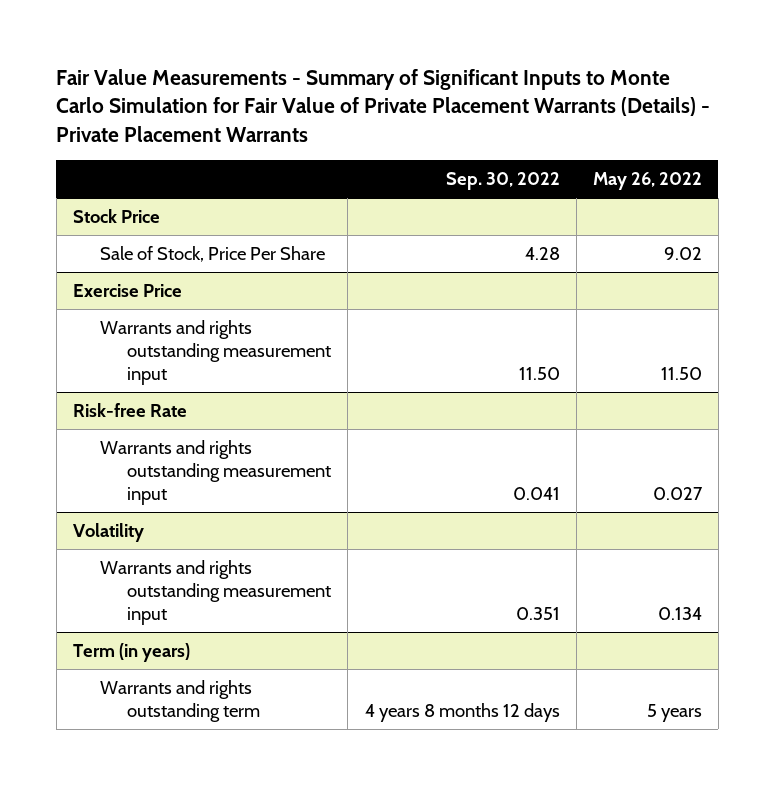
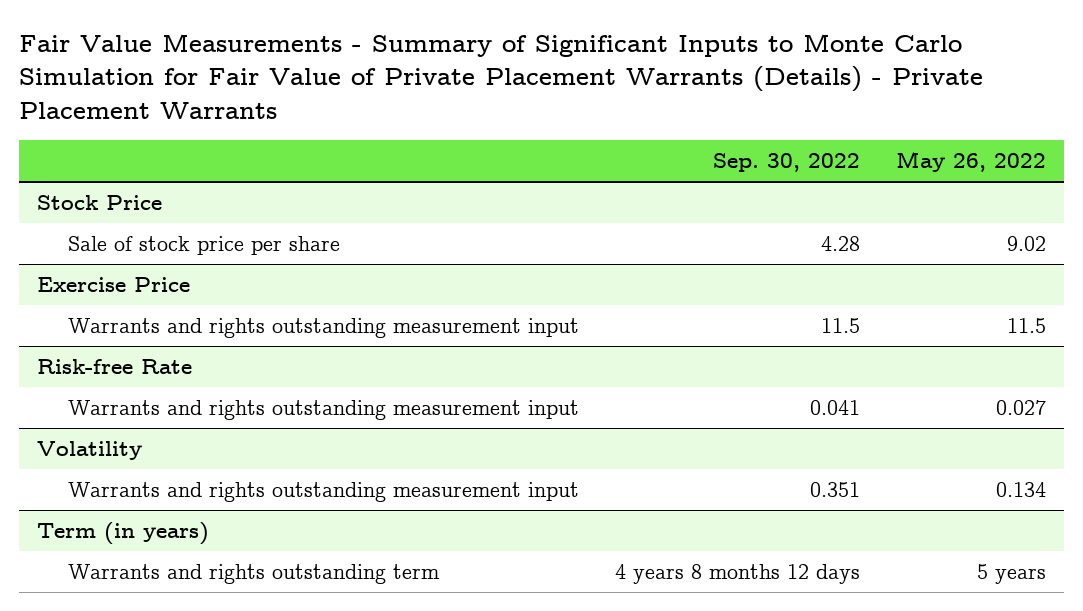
[100,245,326,262] Sale of Stock, Price Per Share -> [67,235,340,255] Sale of stock price per share
[518,367,560,381] 11.50 -> [821,317,861,333] 11.5
[660,367,702,381] 11.50 -> [1007,317,1047,333] 11.5

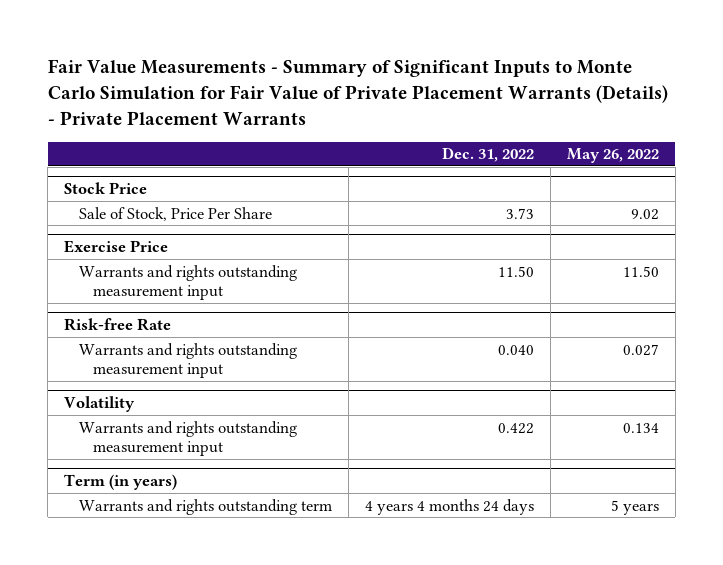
[713,152,861,172] Sep. 30, 2022 -> none
none -> [441,147,534,163] Dec. 31, 2022
[67,235,340,255] Sale of stock price per share -> [78,206,272,221] Sale of Stock, Price Per Share
[1007,317,1047,333] 11.5 -> [622,265,659,277] 11.50

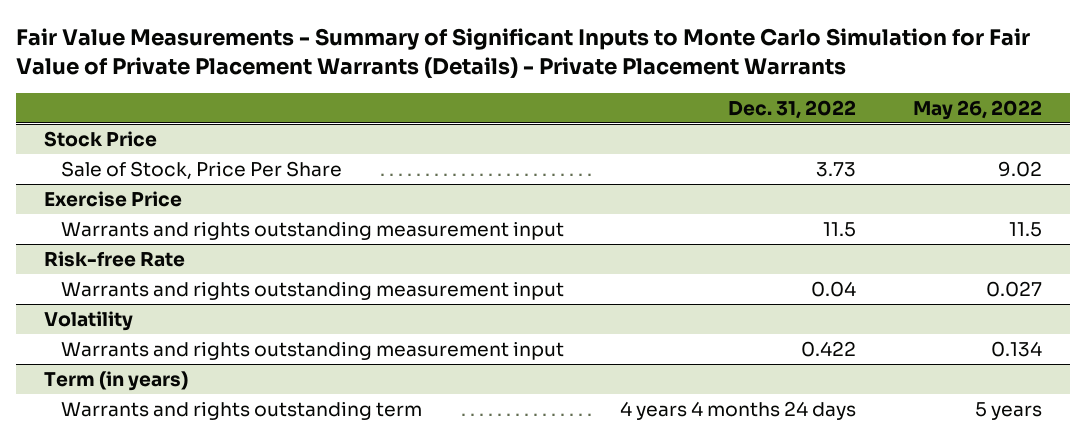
[497,265,534,277] 11.50 -> [823,221,857,237] 11.5
[622,265,659,277] 11.50 -> [1008,221,1042,237] 11.5
[497,344,534,355] 0.040 -> [811,280,857,297] 0.04

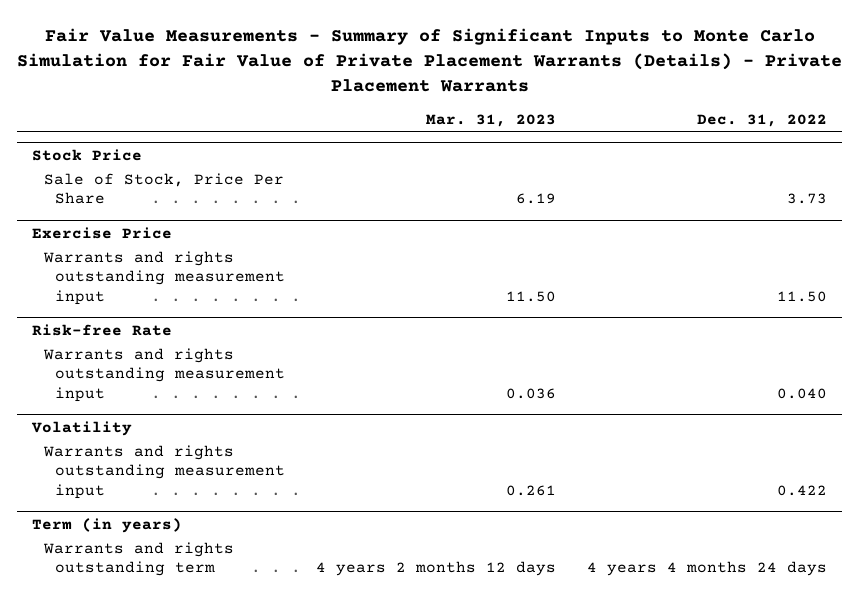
[912,99,1042,120] May 26, 2022 -> none
none -> [426,114,557,128] Mar. 31, 2023
[823,221,857,237] 11.5 -> [776,290,827,302] 11.50
[811,280,857,297] 0.04 -> [776,387,827,399] 0.040

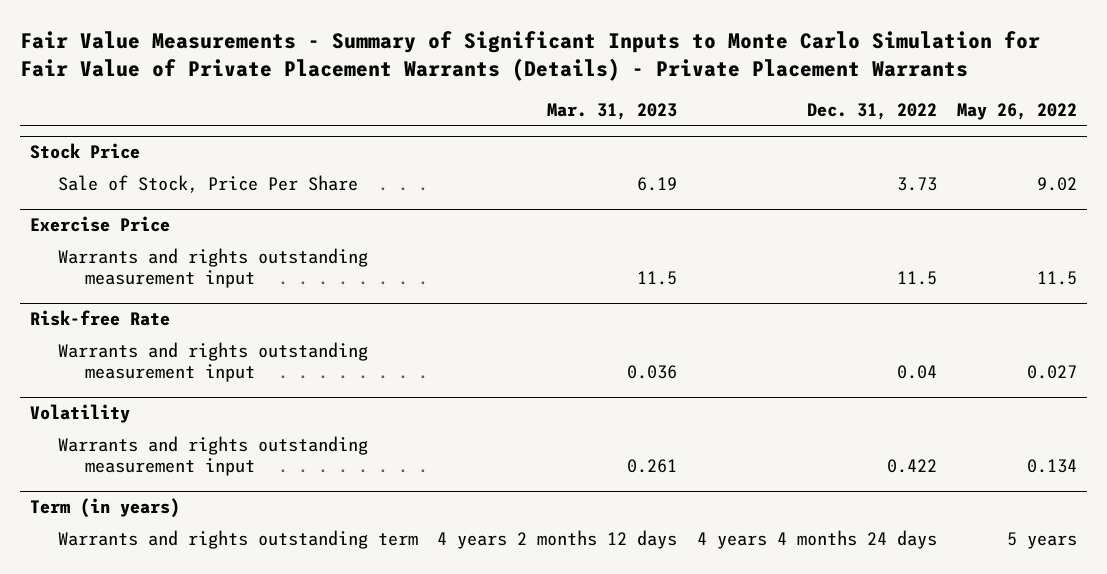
none -> [957,103,1078,121] May 26, 2022
[506,290,557,302] 11.50 -> [637,270,678,285] 11.5
[776,290,827,302] 11.50 -> [897,270,938,285] 11.5
[776,387,827,399] 0.040 -> [897,364,938,379] 0.04

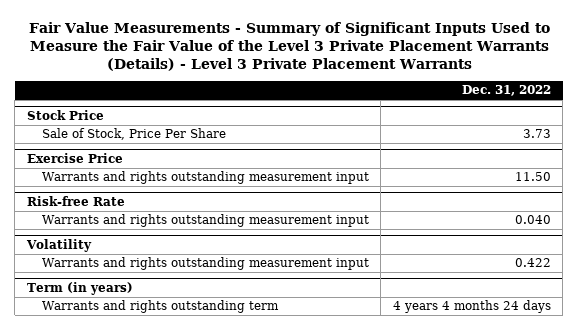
[20,31,1041,82] Fair Value Measurements - Summary of Significant Inputs to Monte Carlo Simulation for Fair Value of Private Placement Warrants (Details) - Private Placement Warrants -> [28,22,550,72] Fair Value Measurements - Summary of Significant Inputs Used to Measure the Fair Value of the Level 3 Private Placement Warrants (Details) - Level 3 Private Placement Warrants
[547,103,678,121] Mar. 31, 2023 -> none
[957,103,1078,121] May 26, 2022 -> none
[897,270,938,285] 11.5 -> [514,172,551,182] 11.50
[897,364,938,379] 0.04 -> [514,215,551,225] 0.040

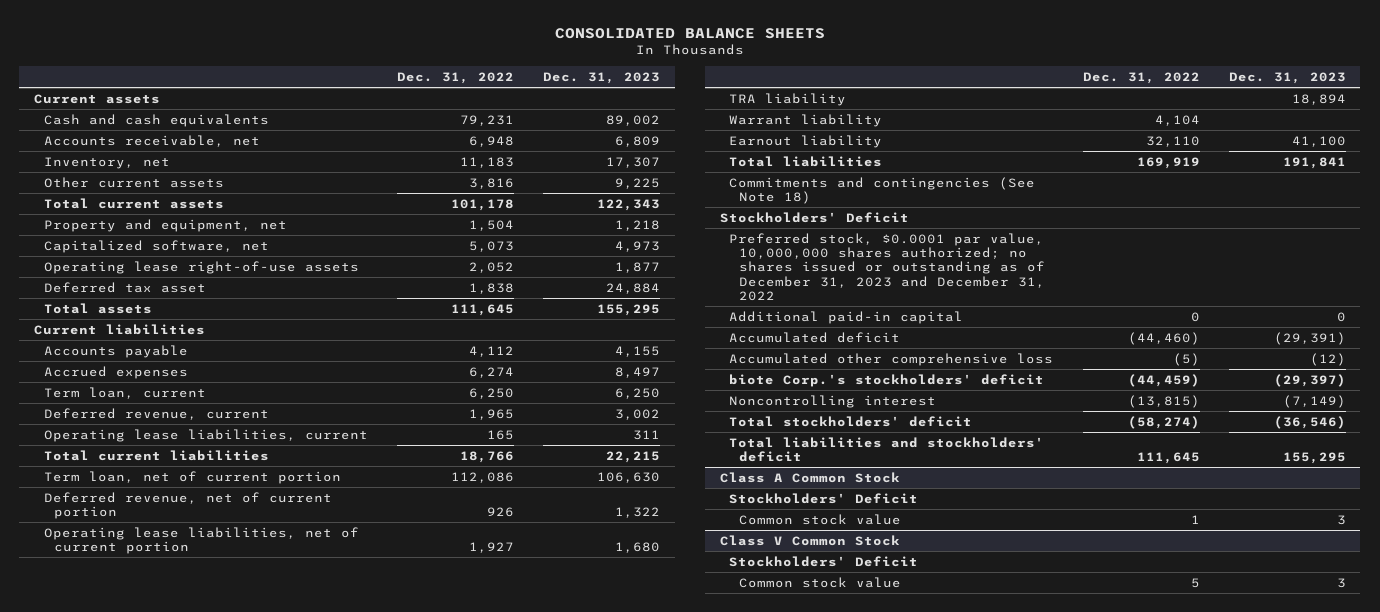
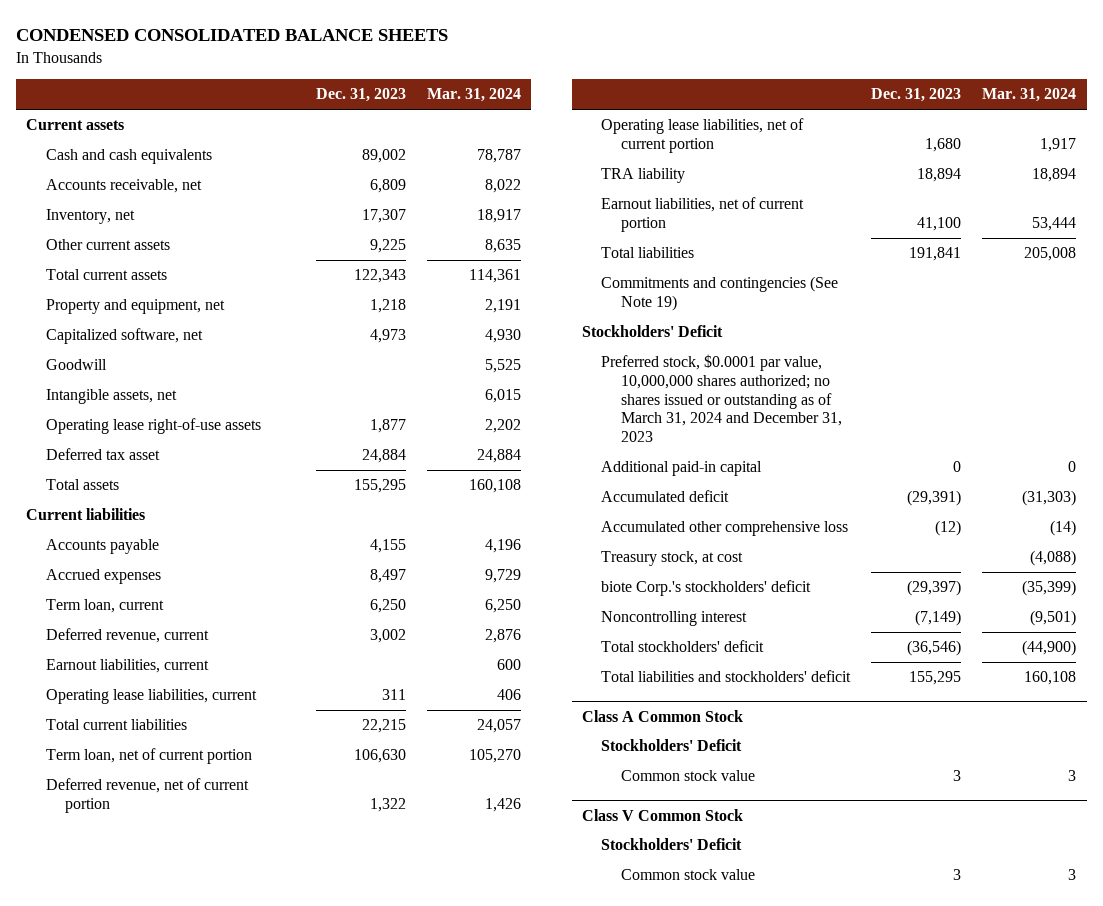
[554,28,825,40] CONSOLIDATED BALANCE SHEETS -> [15,29,448,42] CONDENSED CONSOLIDATED BALANCE SHEETS
[397,71,515,84] Dec. 31, 2022 -> none
none -> [426,88,521,103] Mar. 31, 2024
none -> [45,359,107,371] Goodwill
none -> [45,389,177,405] Intangible assets, net
none -> [45,659,209,674] Earnout liabilities, current
[729,113,883,127] Warrant liability -> none
[729,134,883,148] Earnout liability -> [601,197,805,232] Earnout liabilities, net of current portion
[729,176,1036,204] Commitments and contingencies (See Note 18) -> [601,276,839,311] Commitments and contingencies (See Note 19)
[729,232,1046,302] Preferred stock, $0.0001 par value, 10,000,000 shares authorized; no shares issued or outstanding as of December 31, 2023 and December 31, 2022 -> [601,354,842,443] Preferred stock, $0.0001 par value, 10,000,000 shares authorized; no shares issued or outstanding as of March 31, 2024 and December 31, 2023
none -> [601,551,744,567] Treasury stock, at cost

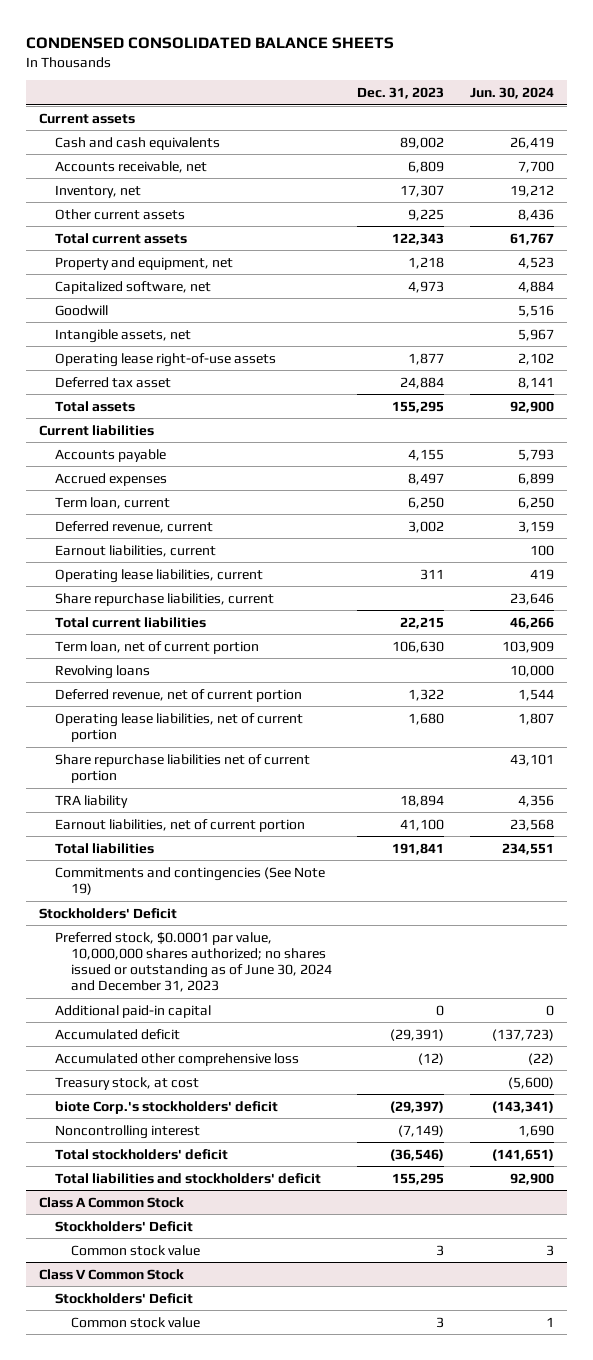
[426,88,521,103] Mar. 31, 2024 -> none
none -> [469,87,554,100] Jun. 30, 2024
none -> [54,592,274,606] Share repurchase liabilities, current
none -> [54,664,150,679] Revolving loans
none -> [54,753,310,783] Share repurchase liabilities net of current portion
[601,354,842,443] Preferred stock, $0.0001 par value, 10,000,000 shares authorized; no shares issued or outstanding as of March 31, 2024 and December 31, 2023 -> [54,931,332,993] Preferred stock, $0.0001 par value, 10,000,000 shares authorized; no shares issued or outstanding as of June 30, 2024 and December 31, 2023

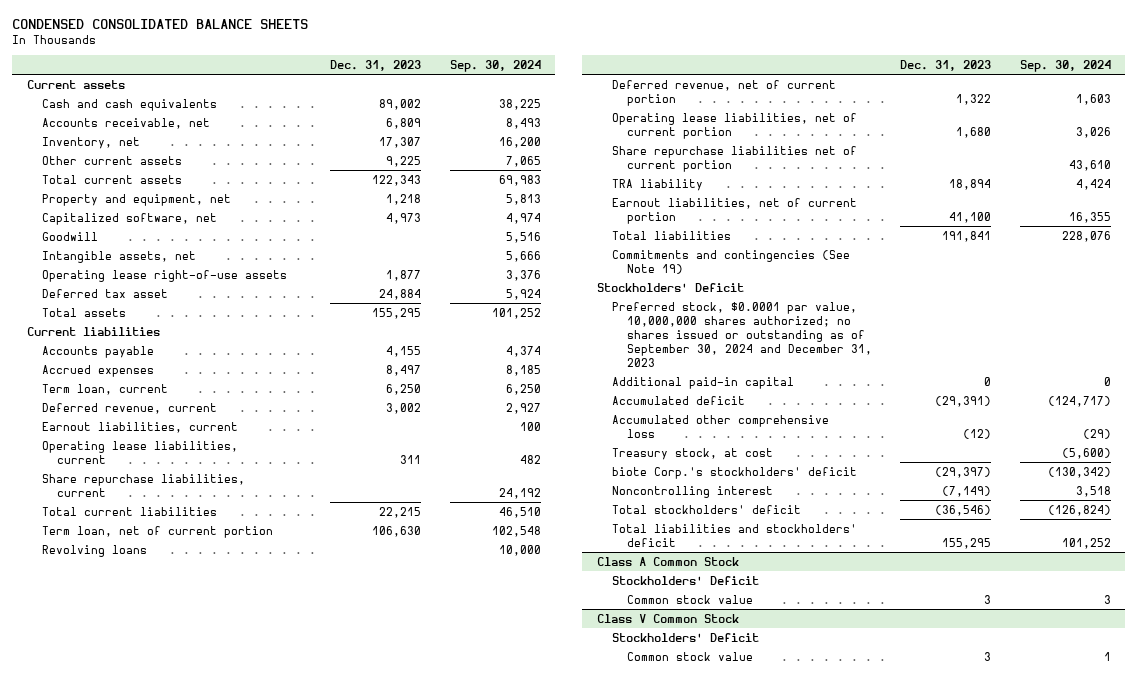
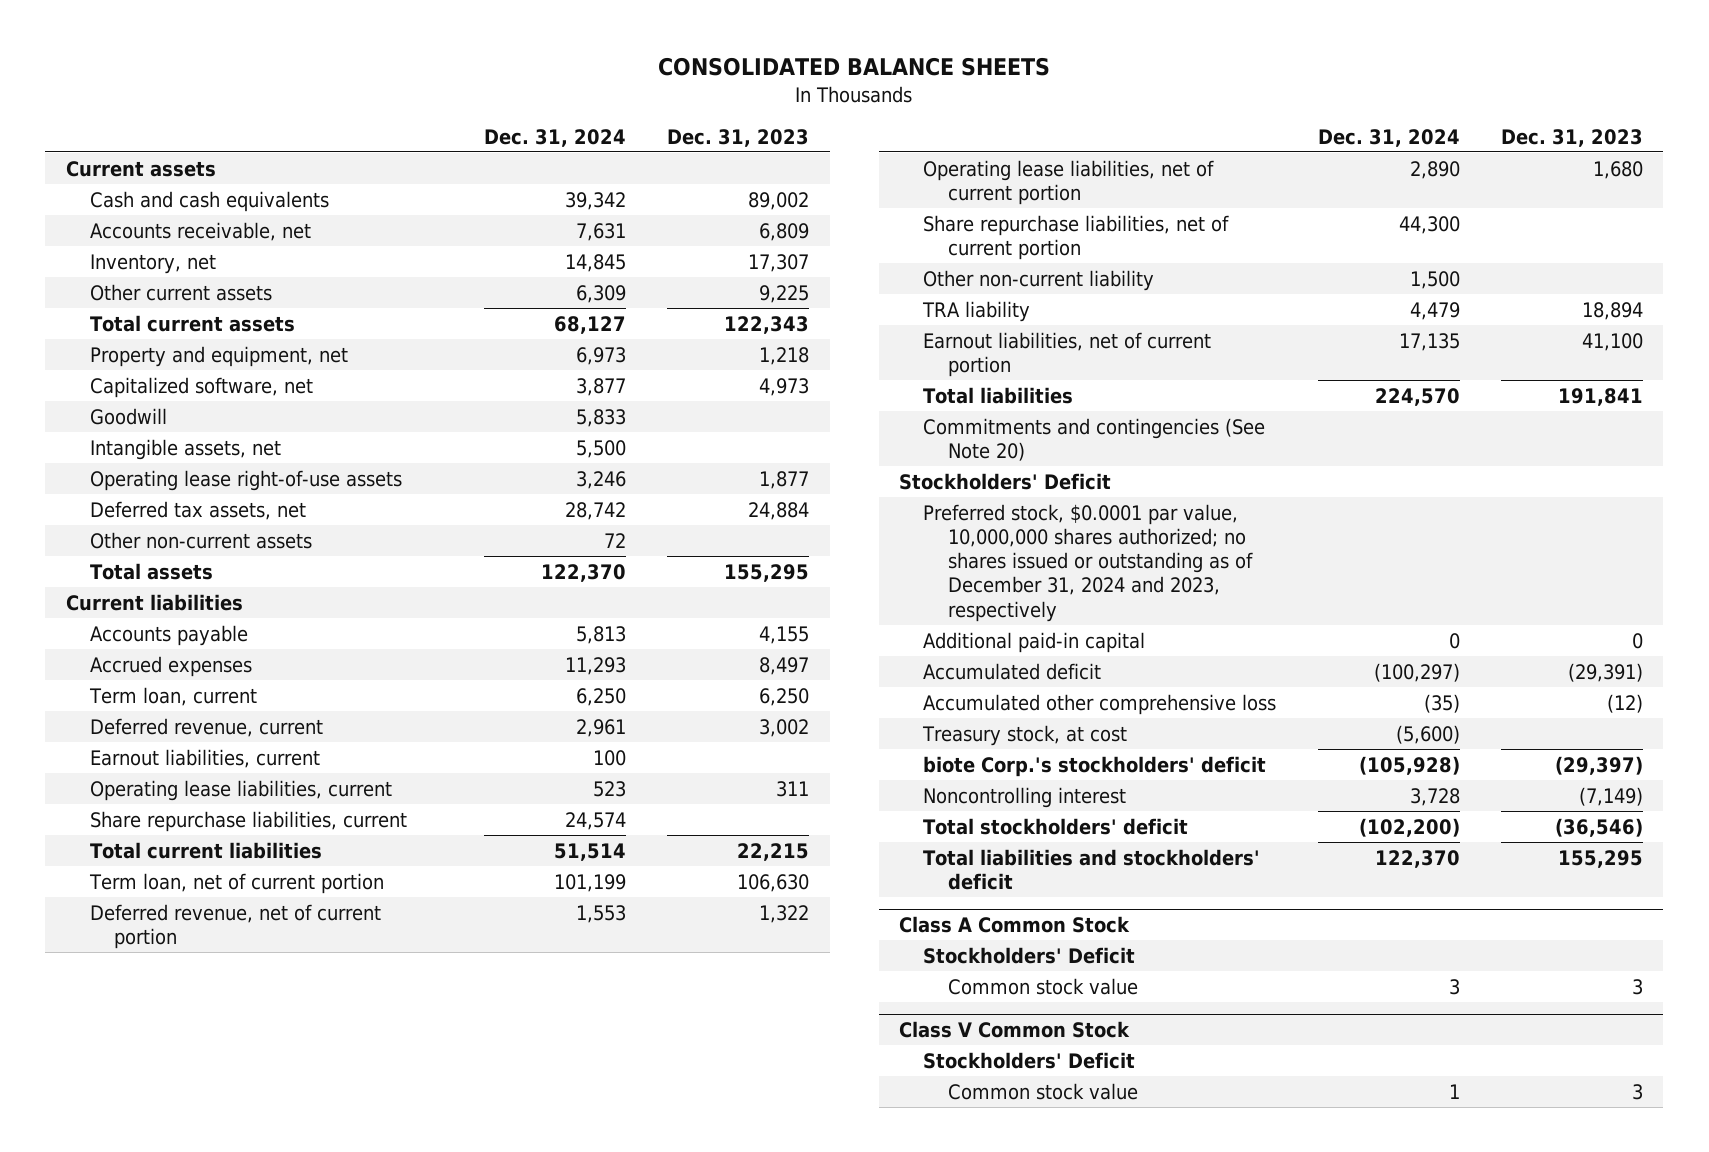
[12,19,309,30] CONDENSED CONSOLIDATED BALANCE SHEETS -> [658,57,1051,77] CONSOLIDATED BALANCE SHEETS
[449,59,541,72] Sep. 30, 2024 -> none
none -> [484,128,627,147] Dec. 31, 2024
[41,288,168,298] Deferred tax asset -> [89,500,306,520] Deferred tax assets, net
none -> [89,531,312,549] Other non-current assets
[41,544,147,557] Revolving loans -> none
[611,145,857,172] Share repurchase liabilities net of current portion -> [923,214,1230,260] Share repurchase liabilities, net of current portion
none -> [923,269,1155,291] Other non-current liability
[611,249,850,274] Commitments and contingencies (See Note 19) -> [923,417,1266,461] Commitments and contingencies (See Note 20)
[611,301,872,368] Preferred stock, $0.0001 par value, 10,000,000 shares authorized; no shares issued or outstanding as of September 30, 2024 and December 31, 2023 -> [923,503,1253,622] Preferred stock, $0.0001 par value, 10,000,000 shares authorized; no shares issued or outstanding as of December 31, 2024 and 2023, respectively

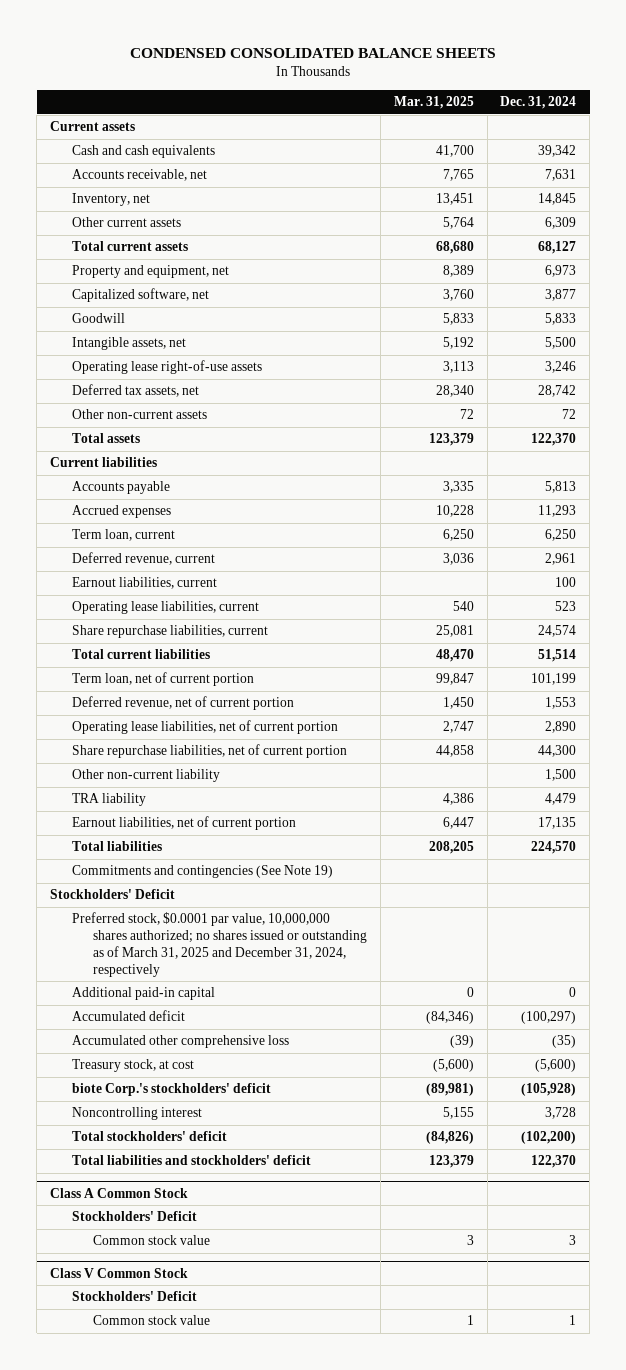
[658,57,1051,77] CONSOLIDATED BALANCE SHEETS -> [130,47,497,58] CONDENSED CONSOLIDATED BALANCE SHEETS
[667,128,810,147] Dec. 31, 2023 -> none
none -> [393,96,474,110] Mar. 31, 2025
[923,417,1266,461] Commitments and contingencies (See Note 20) -> [71,865,333,879] Commitments and contingencies (See Note 19)
[923,503,1253,622] Preferred stock, $0.0001 par value, 10,000,000 shares authorized; no shares issued or outstanding as of December 31, 2024 and 2023, respectively -> [71,912,368,977] Preferred stock, $0.0001 par value, 10,000,000 shares authorized; no shares issued or outstanding as of March 31, 2025 and December 31, 2024, respectively

